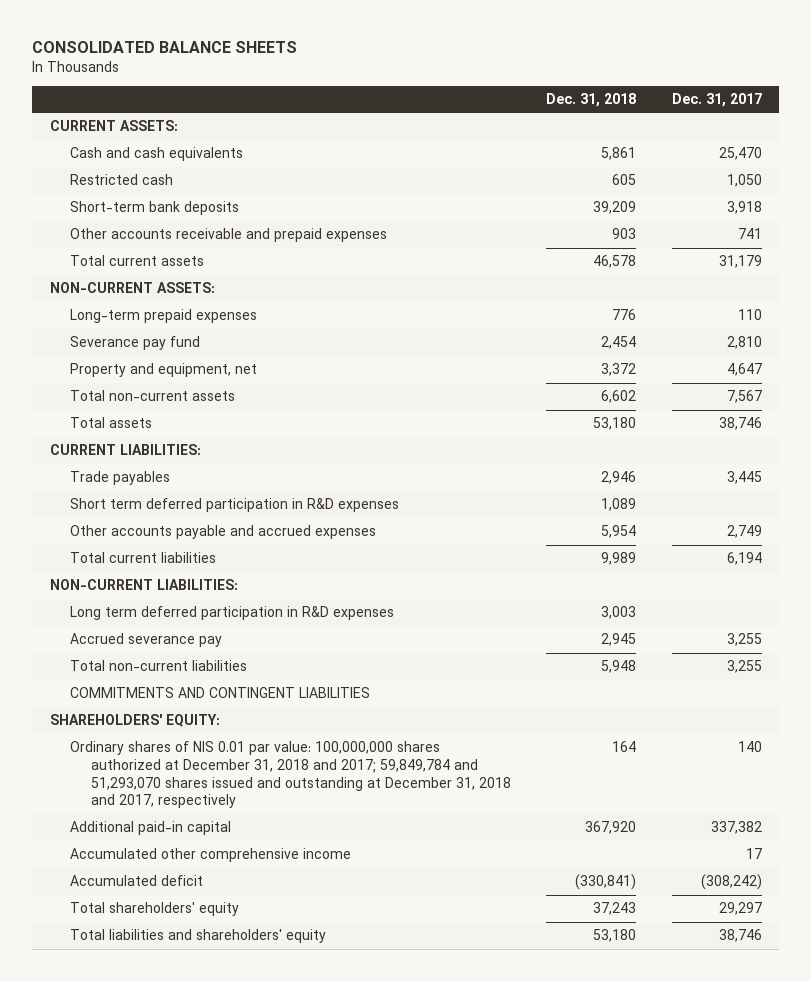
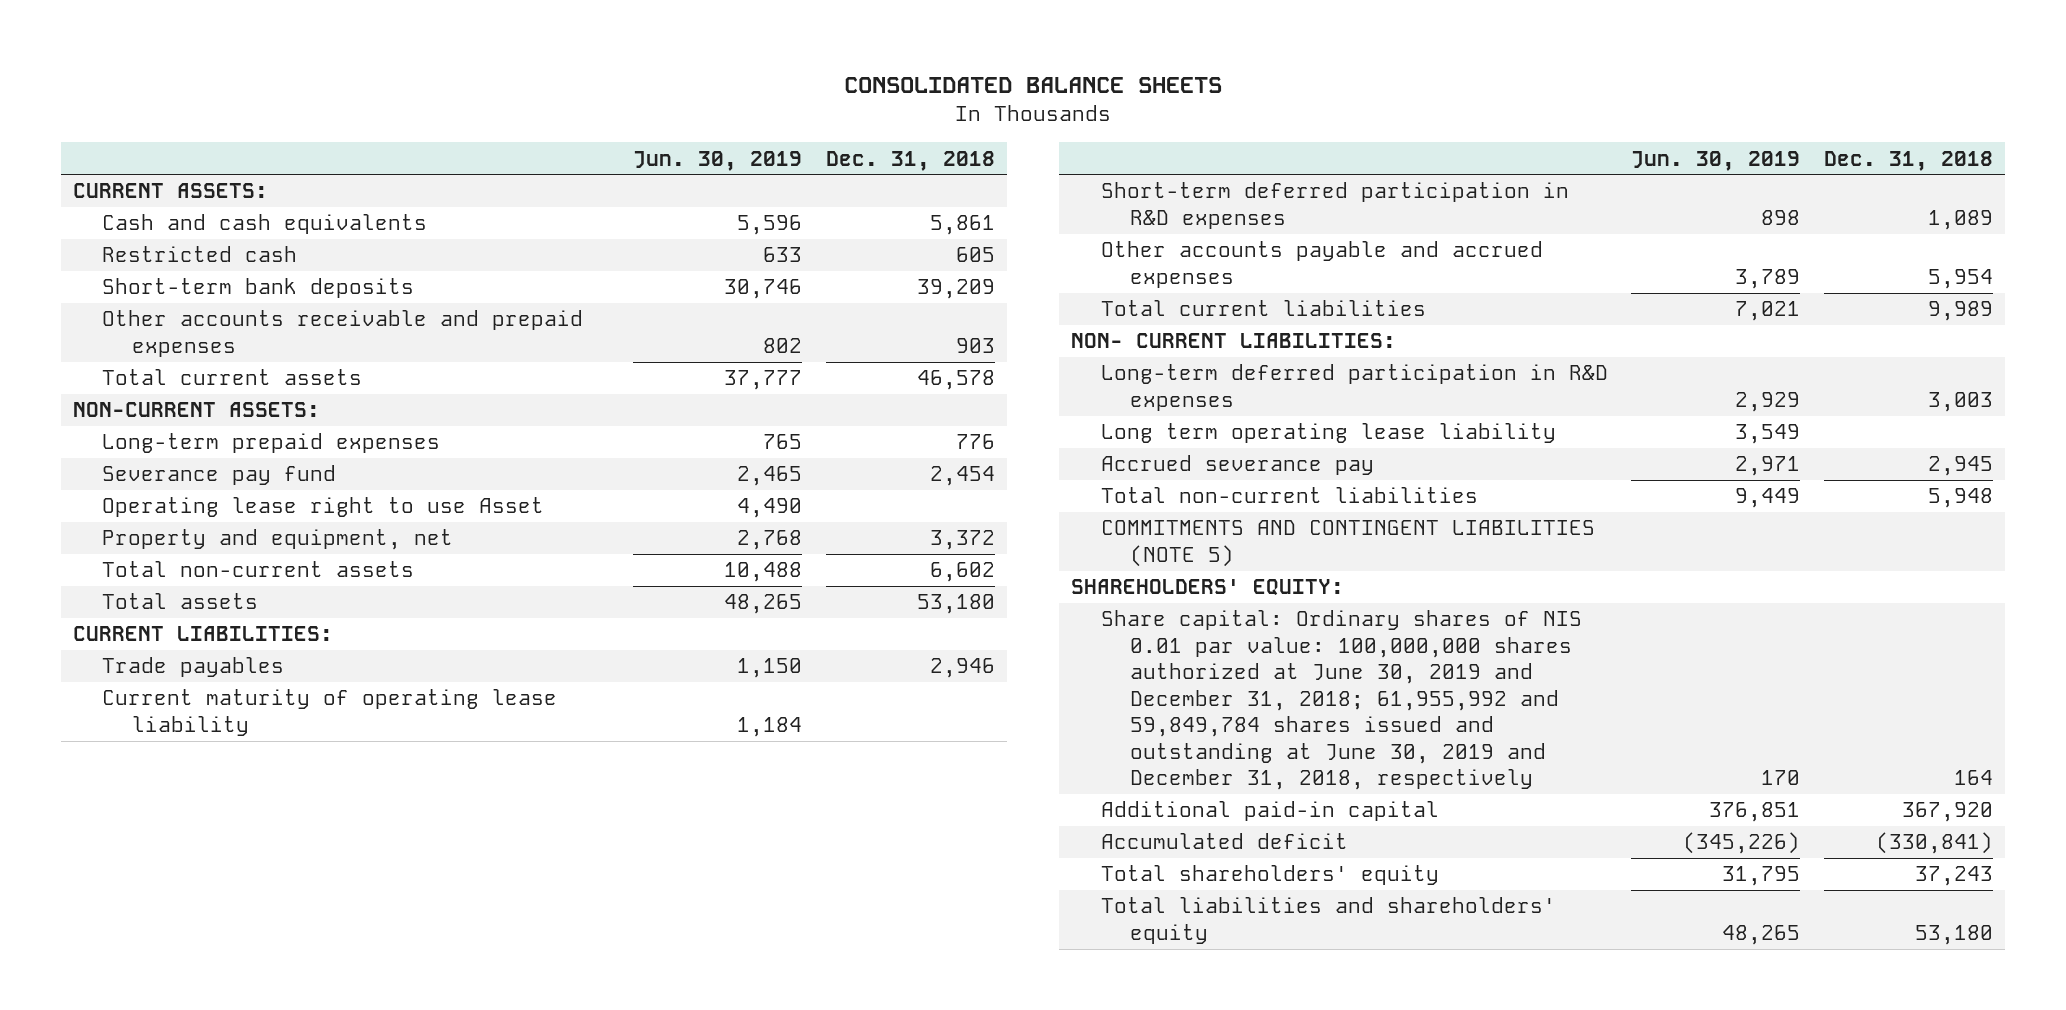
[671,92,762,107] Dec. 31, 2017 -> none
none -> [633,150,803,171] Jun. 30, 2019
none -> [102,497,545,518] Operating lease right to use Asset
none -> [102,689,558,736] Current maturity of operating lease liability
[70,498,400,513] Short term deferred participation in R&D expenses -> [1100,182,1569,229] Short-term deferred participation in R&D expenses
[49,579,238,591] NON-CURRENT LIABILITIES: -> [1071,333,1397,349] NON- CURRENT LIABILITIES:
[70,606,395,621] Long term deferred participation in R&D expenses -> [1100,364,1608,411] Long-term deferred participation in R&D expenses
none -> [1100,423,1556,444] Long term operating lease liability
[70,687,371,699] COMMITMENTS AND CONTINGENT LIABILITIES -> [1100,520,1595,567] COMMITMENTS AND CONTINGENT LIABILITIES (NOTE 5)
[70,741,511,809] Ordinary shares of NIS 0.01 par value: 100,000,000 shares authorized at December 31, 2018 and 2017; 59,849,784 and 51,293,070 shares issued and outstanding at December 31, 2018 and 2017, respectively -> [1100,610,1582,791] Share capital: Ordinary shares of NIS 0.01 par value: 100,000,000 shares authorized at June 30, 2019 and December 31, 2018; 61,955,992 and 59,849,784 shares issued and outstanding at June 30, 2019 and December 31, 2018, respectively
[70,848,352,863] Accumulated other comprehensive income -> none

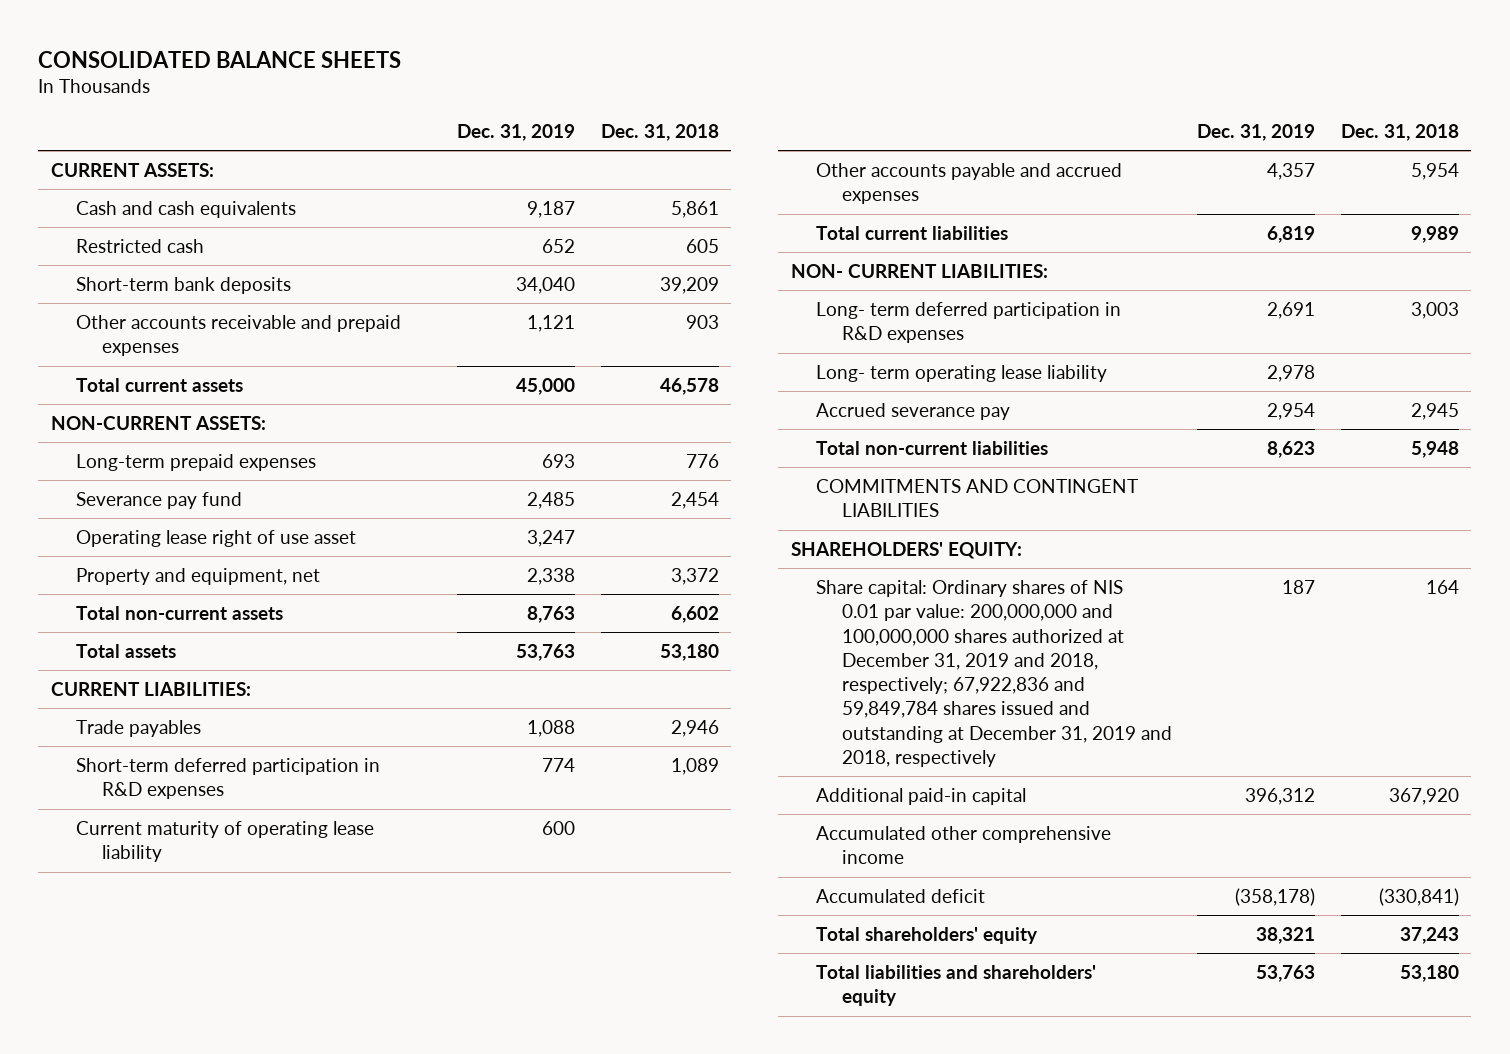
[633,150,803,171] Jun. 30, 2019 -> none
none -> [457,123,576,141] Dec. 31, 2019
[102,497,545,518] Operating lease right to use Asset -> [76,529,357,547] Operating lease right of use asset
[102,689,558,736] Current maturity of operating lease liability -> [76,820,375,863] Current maturity of operating lease liability
[1100,364,1608,411] Long-term deferred participation in R&D expenses -> [816,301,1122,344] Long- term deferred participation in R&D expenses
[1100,423,1556,444] Long term operating lease liability -> [816,364,1108,382] Long- term operating lease liability
[1100,520,1595,567] COMMITMENTS AND CONTINGENT LIABILITIES (NOTE 5) -> [816,478,1139,518] COMMITMENTS AND CONTINGENT LIABILITIES
[1100,610,1582,791] Share capital: Ordinary shares of NIS 0.01 par value: 100,000,000 shares authorized at June 30, 2019 and December 31, 2018; 61,955,992 and 59,849,784 shares issued and outstanding at June 30, 2019 and December 31, 2018, respectively -> [816,579,1172,768] Share capital: Ordinary shares of NIS 0.01 par value: 200,000,000 and 100,000,000 shares authorized at December 31, 2019 and 2018, respectively; 67,922,836 and 59,849,784 shares issued and outstanding at December 31, 2019 and 2018, respectively
none -> [816,825,1112,865] Accumulated other comprehensive income

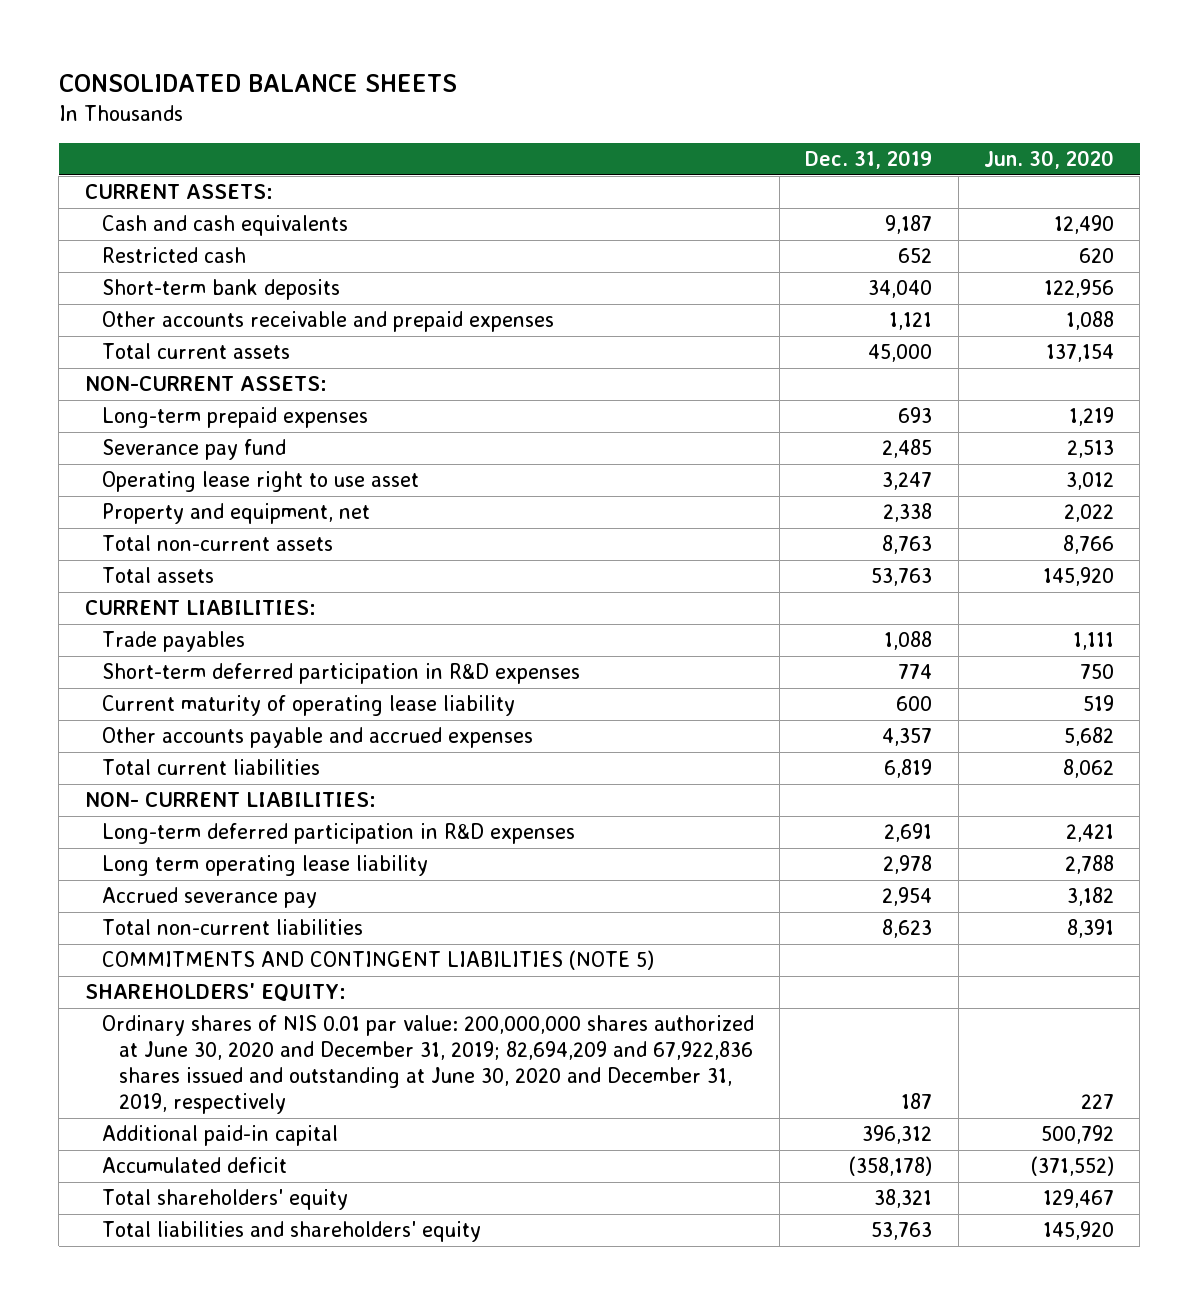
[600,123,719,141] Dec. 31, 2018 -> none
none -> [984,150,1115,170] Jun. 30, 2020
[76,529,357,547] Operating lease right of use asset -> [101,471,419,493] Operating lease right to use asset
[816,301,1122,344] Long- term deferred participation in R&D expenses -> [101,823,575,845] Long-term deferred participation in R&D expenses
[816,364,1108,382] Long- term operating lease liability -> [101,855,428,877] Long term operating lease liability
[816,478,1139,518] COMMITMENTS AND CONTINGENT LIABILITIES -> [101,950,654,971] COMMITMENTS AND CONTINGENT LIABILITIES (NOTE 5)
[816,579,1172,768] Share capital: Ordinary shares of NIS 0.01 par value: 200,000,000 and 100,000,000 shares authorized at December 31, 2019 and 2018, respectively; 67,922,836 and 59,849,784 shares issued and outstanding at December 31, 2019 and 2018, respectively -> [101,1015,754,1115] Ordinary shares of NIS 0.01 par value: 200,000,000 shares authorized at June 30, 2020 and December 31, 2019; 82,694,209 and 67,922,836 shares issued and outstanding at June 30, 2020 and December 31, 2019, respectively
[816,825,1112,865] Accumulated other comprehensive income -> none

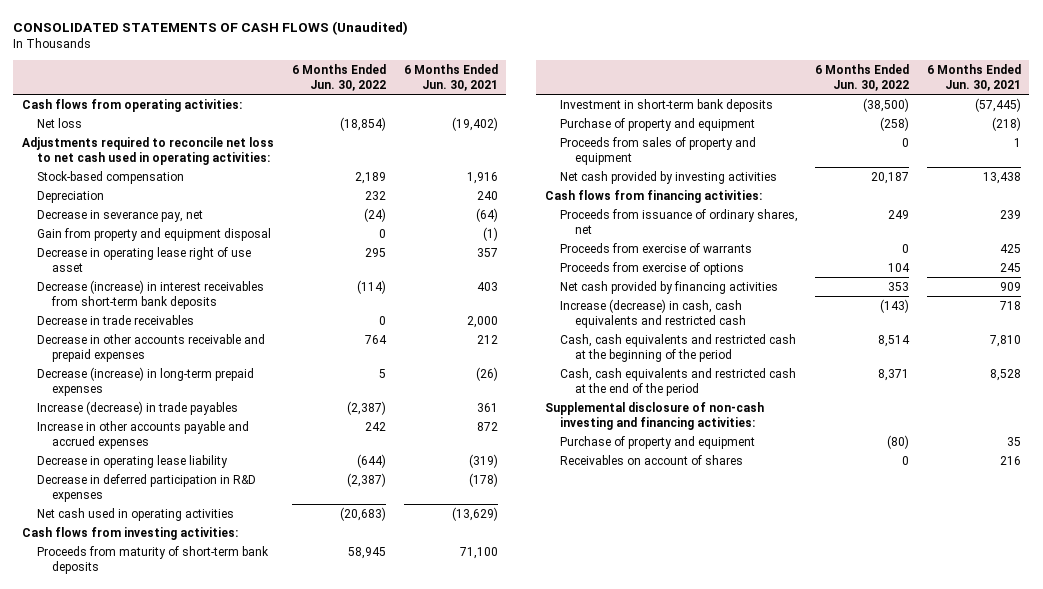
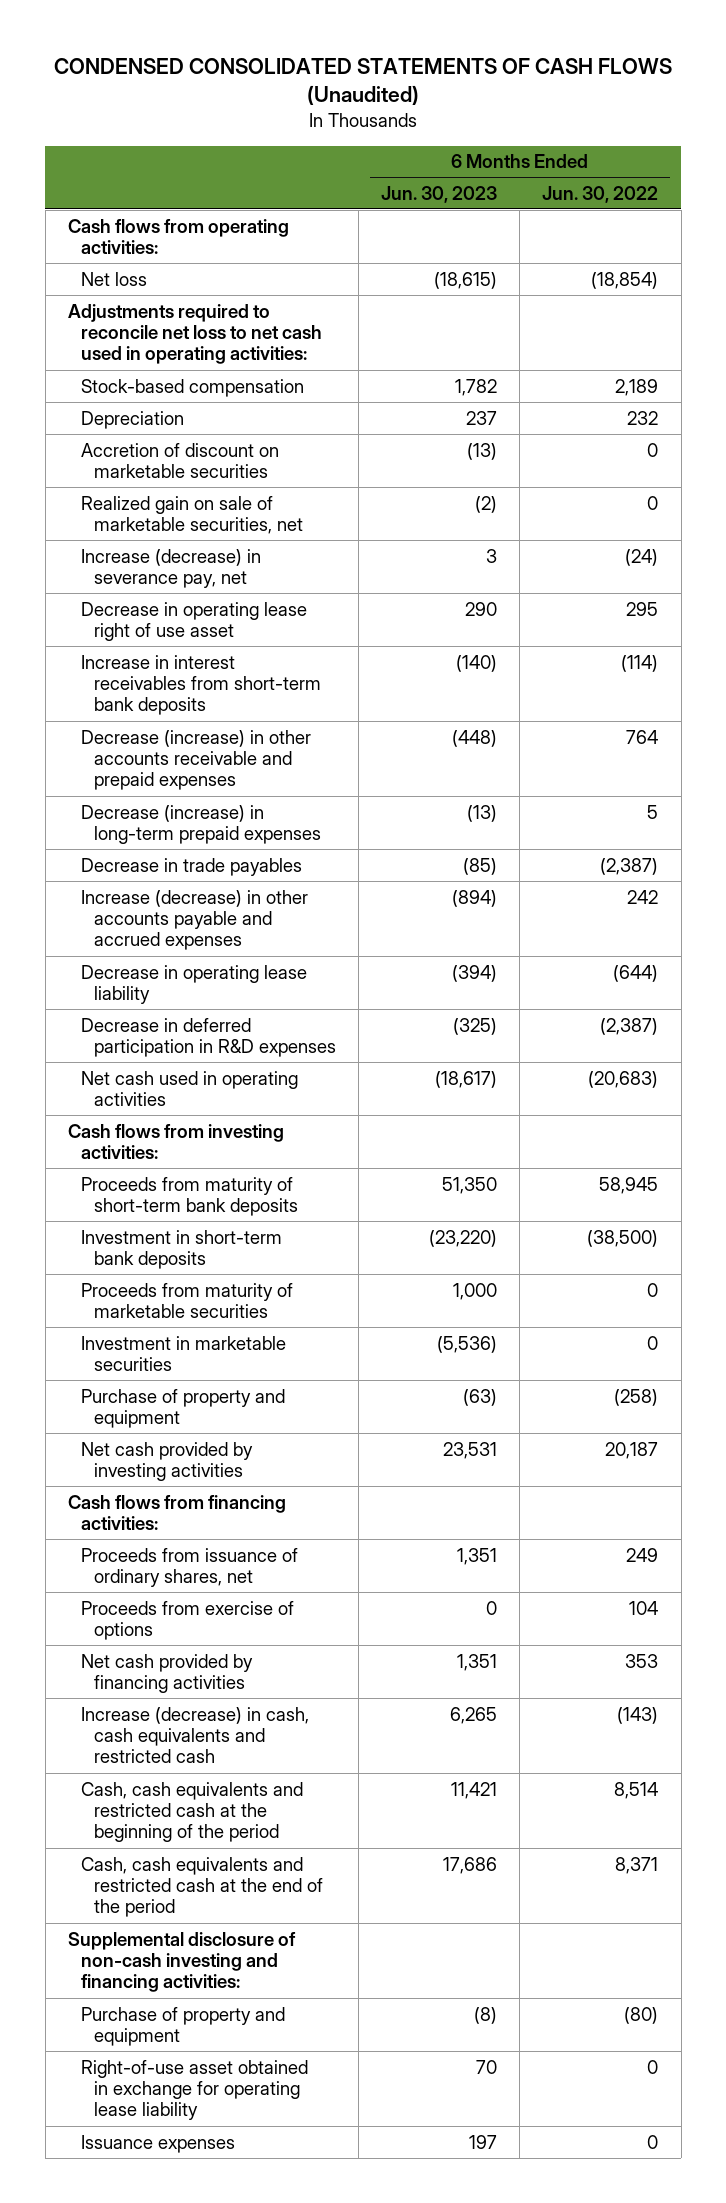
[13,20,409,35] CONSOLIDATED STATEMENTS OF CASH FLOWS (Unaudited) -> [54,57,673,106] CONDENSED CONSOLIDATED STATEMENTS OF CASH FLOWS (Unaudited)
[403,63,498,91] 6 Months Ended Jun. 30, 2021 -> none
none -> [381,185,498,203] Jun. 30, 2023
[37,227,272,241] Gain from property and equipment disposal -> none
none -> [80,442,279,478] Accretion of discount on marketable securities
none -> [80,495,303,534] Realized gain on sale of marketable securities, net
[37,209,204,222] Decrease in severance pay, net -> [80,548,261,588] Increase (decrease) in severance pay, net
[37,314,195,325] Decrease in trade receivables -> none
[37,279,265,310] Decrease (increase) in interest receivables from short-term bank deposits -> [80,654,321,716] Increase in interest receivables from short-term bank deposits
[37,333,266,363] Decrease in other accounts receivable and prepaid expenses -> [80,729,311,791] Decrease (increase) in other accounts receivable and prepaid expenses
[37,400,239,415] Increase (decrease) in trade payables -> [80,857,302,876] Decrease in trade payables
[37,420,250,450] Increase in other accounts payable and accrued expenses -> [80,889,308,951] Increase (decrease) in other accounts payable and accrued expenses
none -> [80,1282,293,1318] Proceeds from maturity of marketable securities
none -> [80,1335,286,1371] Investment in marketable securities
[560,136,757,166] Proceeds from sales of property and equipment -> none
[560,242,753,253] Proceeds from exercise of warrants -> none
[560,454,744,465] Receivables on account of shares -> none
none -> [80,2059,308,2121] Right-of-use asset obtained in exchange for operating lease liability
none -> [80,2134,235,2153] Issuance expenses

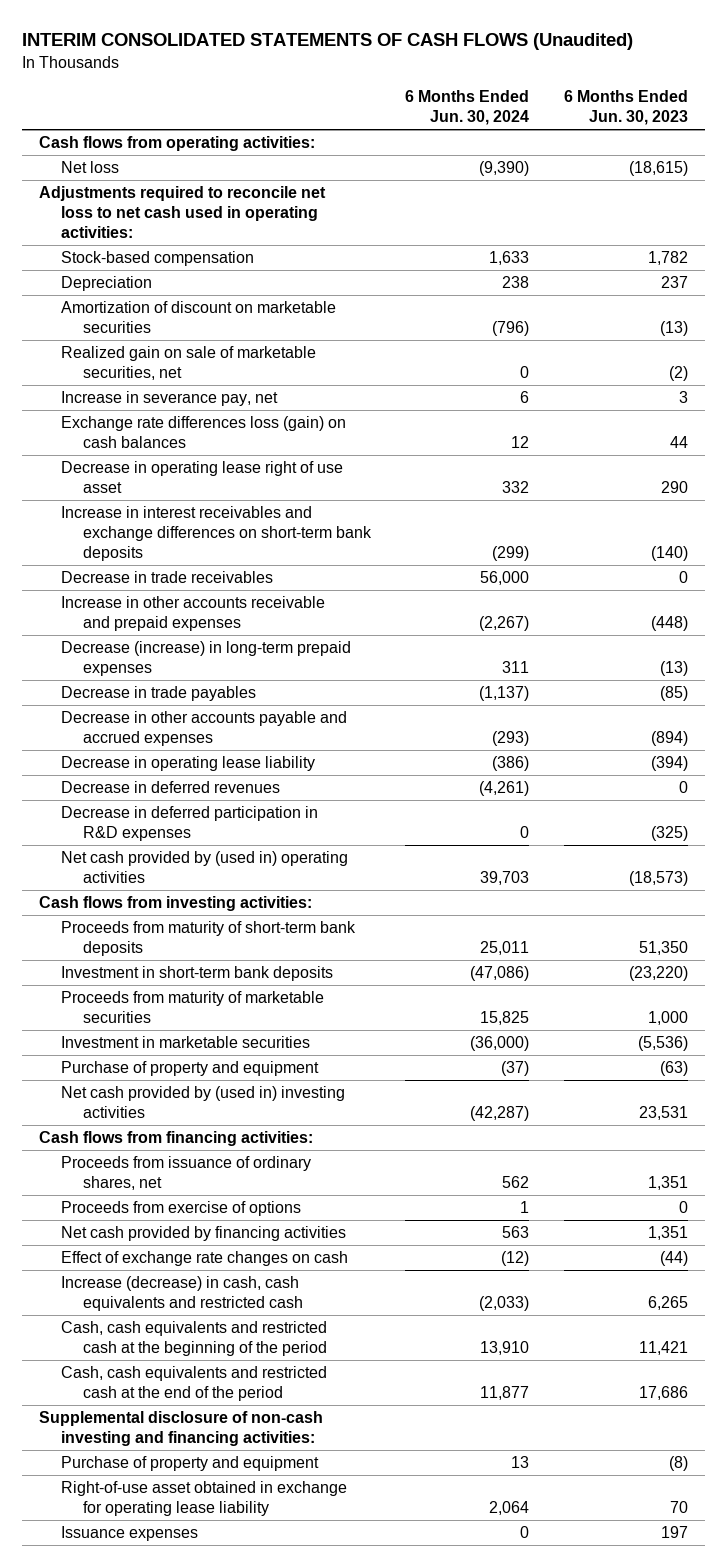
[54,57,673,106] CONDENSED CONSOLIDATED STATEMENTS OF CASH FLOWS (Unaudited) -> [21,33,633,51] INTERIM CONSOLIDATED STATEMENTS OF CASH FLOWS (Unaudited)
[542,185,659,203] Jun. 30, 2022 -> none
none -> [405,90,530,126] 6 Months Ended Jun. 30, 2024
[80,442,279,478] Accretion of discount on marketable securities -> [60,301,336,333] Amortization of discount on marketable securities
[80,548,261,588] Increase (decrease) in severance pay, net -> [60,391,278,407] Increase in severance pay, net
none -> [60,416,346,448] Exchange rate differences loss (gain) on cash balances
[80,654,321,716] Increase in interest receivables from short-term bank deposits -> [60,506,372,561] Increase in interest receivables and exchange differences on short-term bank deposits
none -> [60,571,273,584] Decrease in trade receivables
[80,729,311,791] Decrease (increase) in other accounts receivable and prepaid expenses -> [60,596,325,631] Increase in other accounts receivable and prepaid expenses
[80,889,308,951] Increase (decrease) in other accounts payable and accrued expenses -> [60,711,347,746] Decrease in other accounts payable and accrued expenses
none -> [60,781,280,794] Decrease in deferred revenues
[80,1070,298,1106] Net cash used in operating activities -> [60,851,348,883] Net cash provided by (used in) operating activities
[435,1070,498,1088] (18,617) -> [628,870,688,886] (18,573)
[80,1441,253,1481] Net cash provided by investing activities -> [60,1086,345,1118] Net cash provided by (used in) investing activities
none -> [60,1251,348,1267] Effect of exchange rate changes on cash

